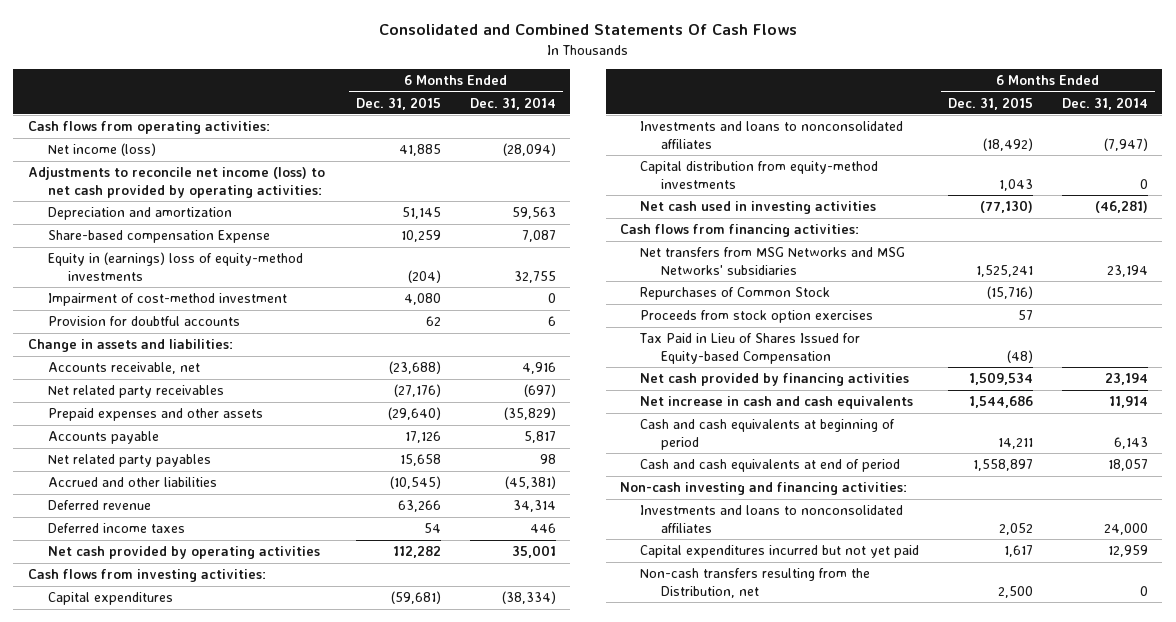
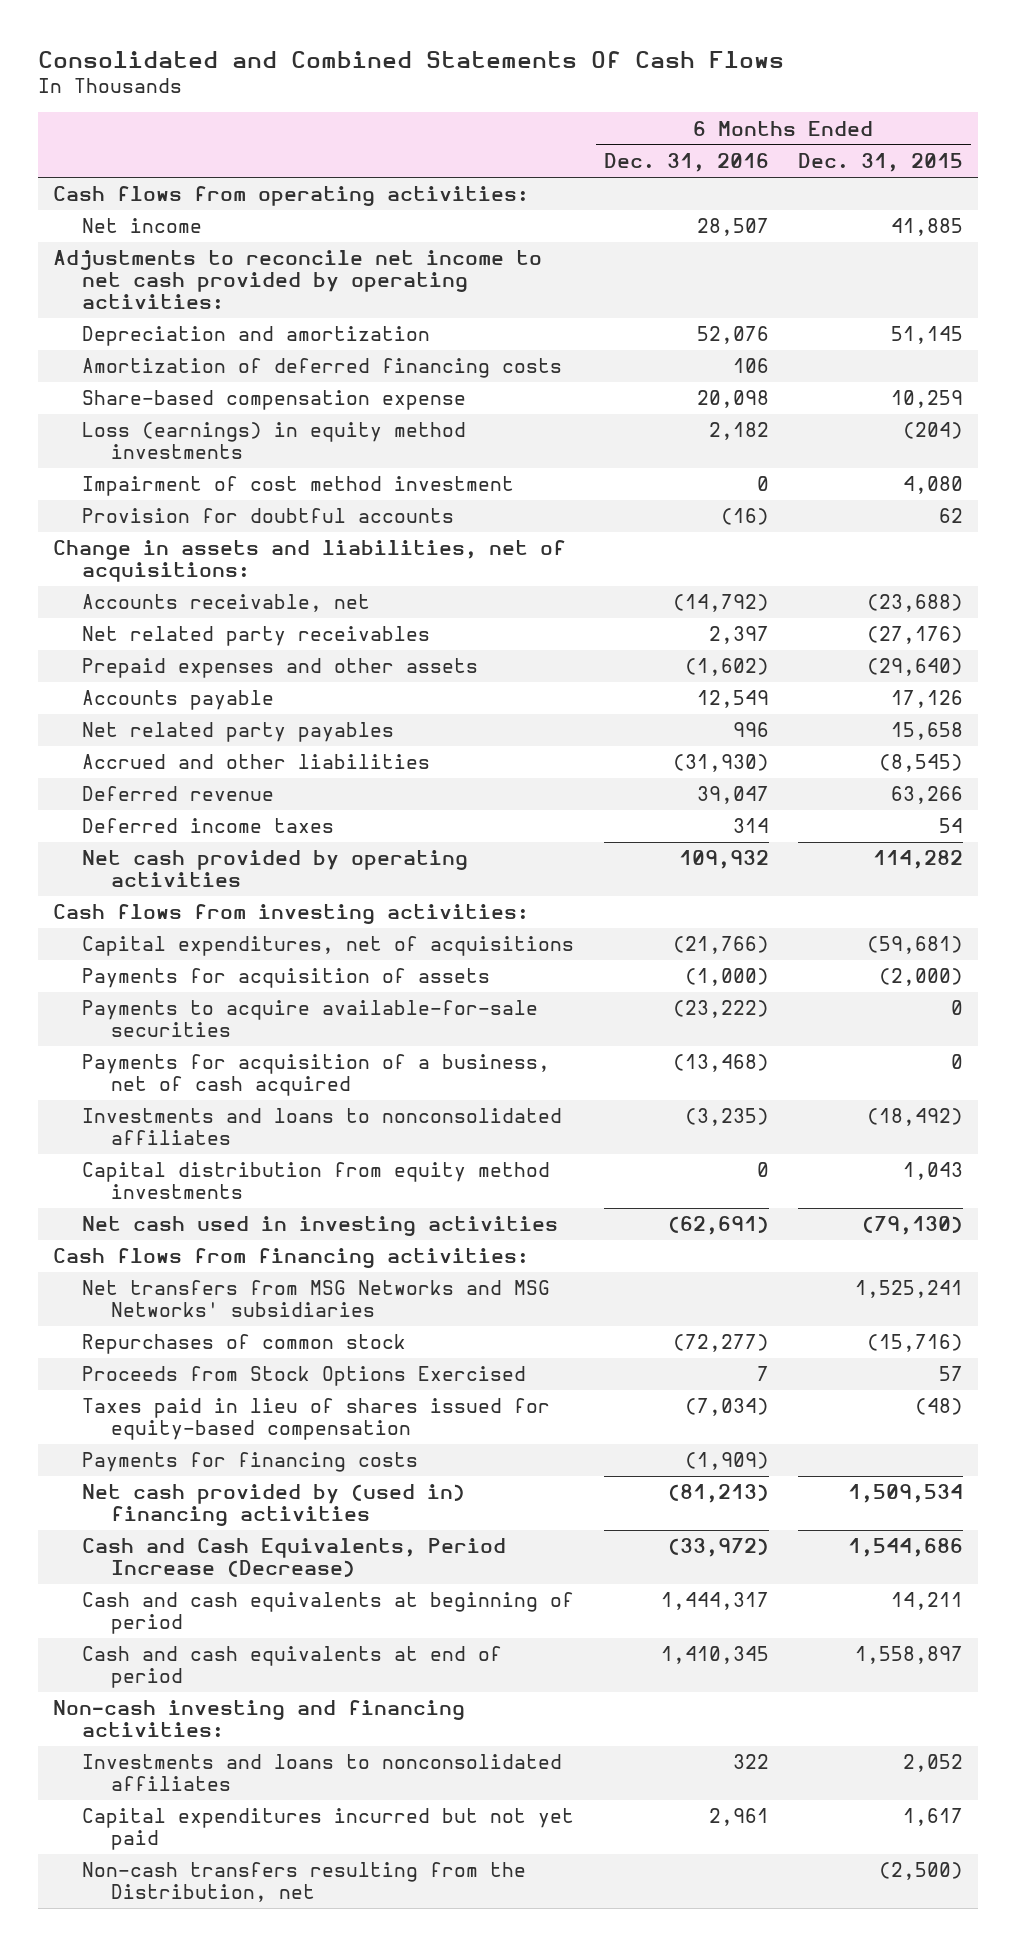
[469,96,556,110] Dec. 31, 2014 -> none
none -> [603,153,769,173] Dec. 31, 2016
[47,143,156,157] Net income (loss) -> [82,218,203,234] Net income
[27,167,325,198] Adjustments to reconcile net income (loss) to net cash provided by operating activities: -> [52,250,542,310] Adjustments to reconcile net income to net cash provided by operating activities:
none -> [82,358,563,379] Amortization of deferred financing costs
[47,230,270,244] Share-based compensation Expense -> [82,390,467,411] Share-based compensation expense
[47,252,303,281] Equity in (earnings) loss of equity-method investments -> [82,422,467,460] Loss (earnings) in equity method investments
[47,293,287,307] Impairment of cost-method investment -> [82,476,515,497] Impairment of cost method investment
[27,339,233,353] Change in assets and liabilities: -> [52,540,566,583] Change in assets and liabilities, net of acquisitions:
[389,476,441,490] (10,545) -> [879,754,964,773] (8,545)
[392,546,441,559] 112,282 -> [873,850,964,870] 114,282
[47,592,173,606] Capital expenditures -> [82,936,575,957] Capital expenditures, net of acquisitions
none -> [82,968,491,989] Payments for acquisition of assets
none -> [82,1000,539,1038] Payments to acquire available-for-sale securities
none -> [82,1054,551,1097] Payments for acquisition of a business, net of cash acquired
[640,161,879,189] Capital distribution from equity-method investments -> [82,1162,551,1200] Capital distribution from equity method investments
[980,200,1034,214] (77,130) -> [862,1216,964,1236] (79,130)
[640,287,831,301] Repurchases of Common Stock -> [82,1334,407,1355] Repurchases of common stock
[640,310,874,324] Proceeds from stock option exercises -> [82,1366,527,1387] Proceeds from Stock Options Exercised
[639,333,861,364] Tax Paid in Lieu of Shares Issued for Equity-based Compensation -> [82,1398,551,1441] Taxes paid in lieu of shares issued for equity-based compensation
none -> [82,1452,419,1473] Payments for financing costs
[640,373,910,387] Net cash provided by financing activities -> [82,1484,466,1527] Net cash provided by (used in) financing activities
[640,396,914,410] Net increase in cash and cash equivalents -> [82,1538,507,1578] Cash and Cash Equivalents, Period Increase (Decrease)
[998,585,1034,598] 2,500 -> [879,1862,964,1881] (2,500)

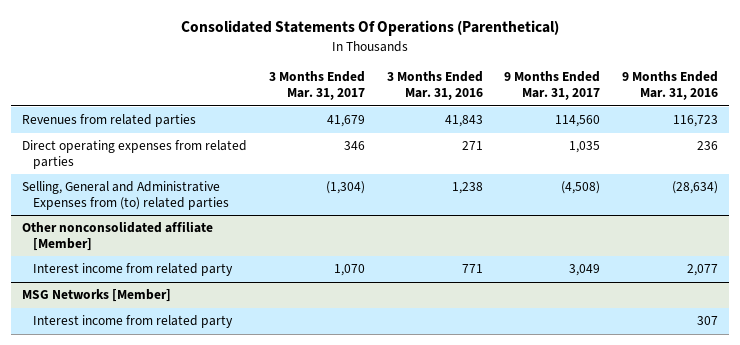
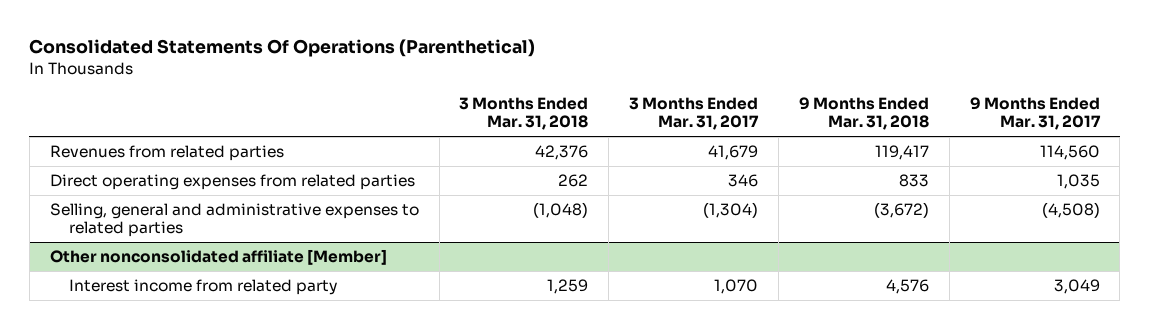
[386,71,483,101] 3 Months Ended Mar. 31, 2016 -> none
[621,71,718,101] 9 Months Ended Mar. 31, 2016 -> none
none -> [459,97,589,131] 3 Months Ended Mar. 31, 2018
none -> [798,97,929,131] 9 Months Ended Mar. 31, 2018
[22,181,230,211] Selling, General and Administrative Expenses from (to) related parties -> [49,203,419,238] Selling, general and administrative expenses to related parties
[22,289,172,303] MSG Networks [Member] -> none
[33,315,234,329] Interest income from related party -> none

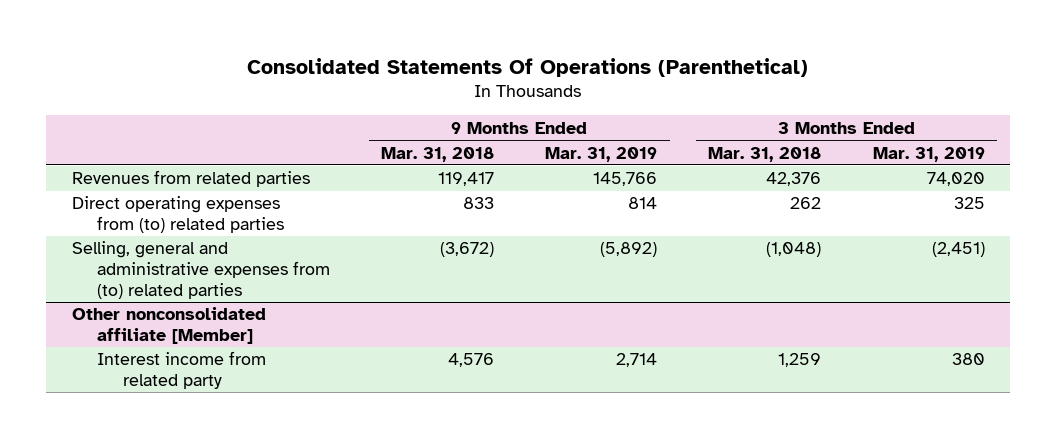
[629,97,760,131] 3 Months Ended Mar. 31, 2017 -> none
[969,97,1101,131] 9 Months Ended Mar. 31, 2017 -> none
none -> [545,146,658,162] Mar. 31, 2019
none -> [872,146,985,162] Mar. 31, 2019
[49,174,415,191] Direct operating expenses from related parties -> [71,196,285,234] Direct operating expenses from (to) related parties
[49,203,419,238] Selling, general and administrative expenses to related parties -> [71,241,331,299] Selling, general and administrative expenses from (to) related parties

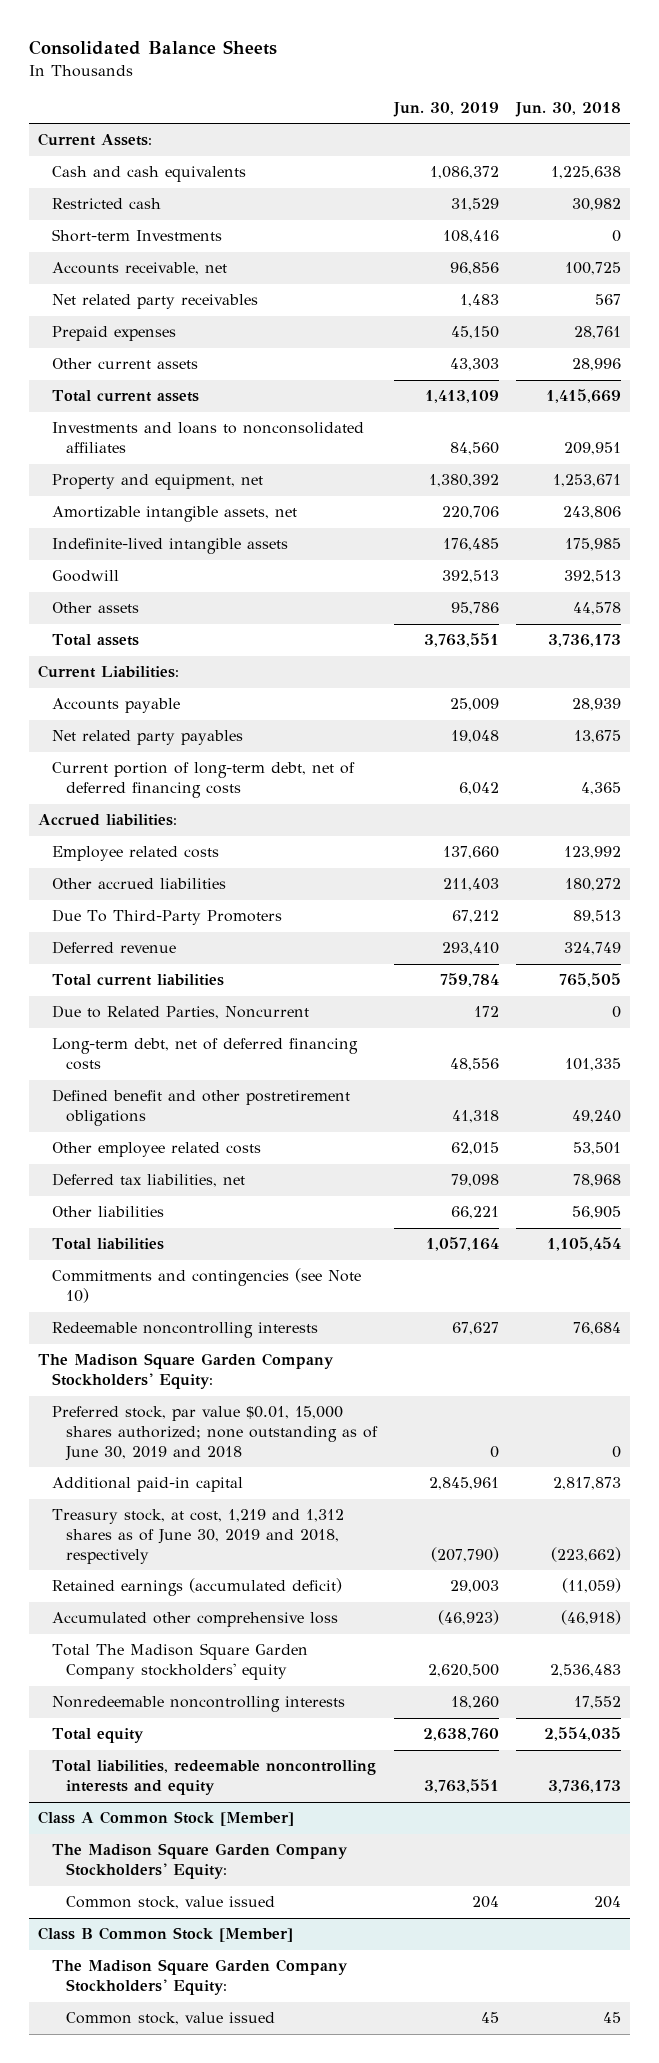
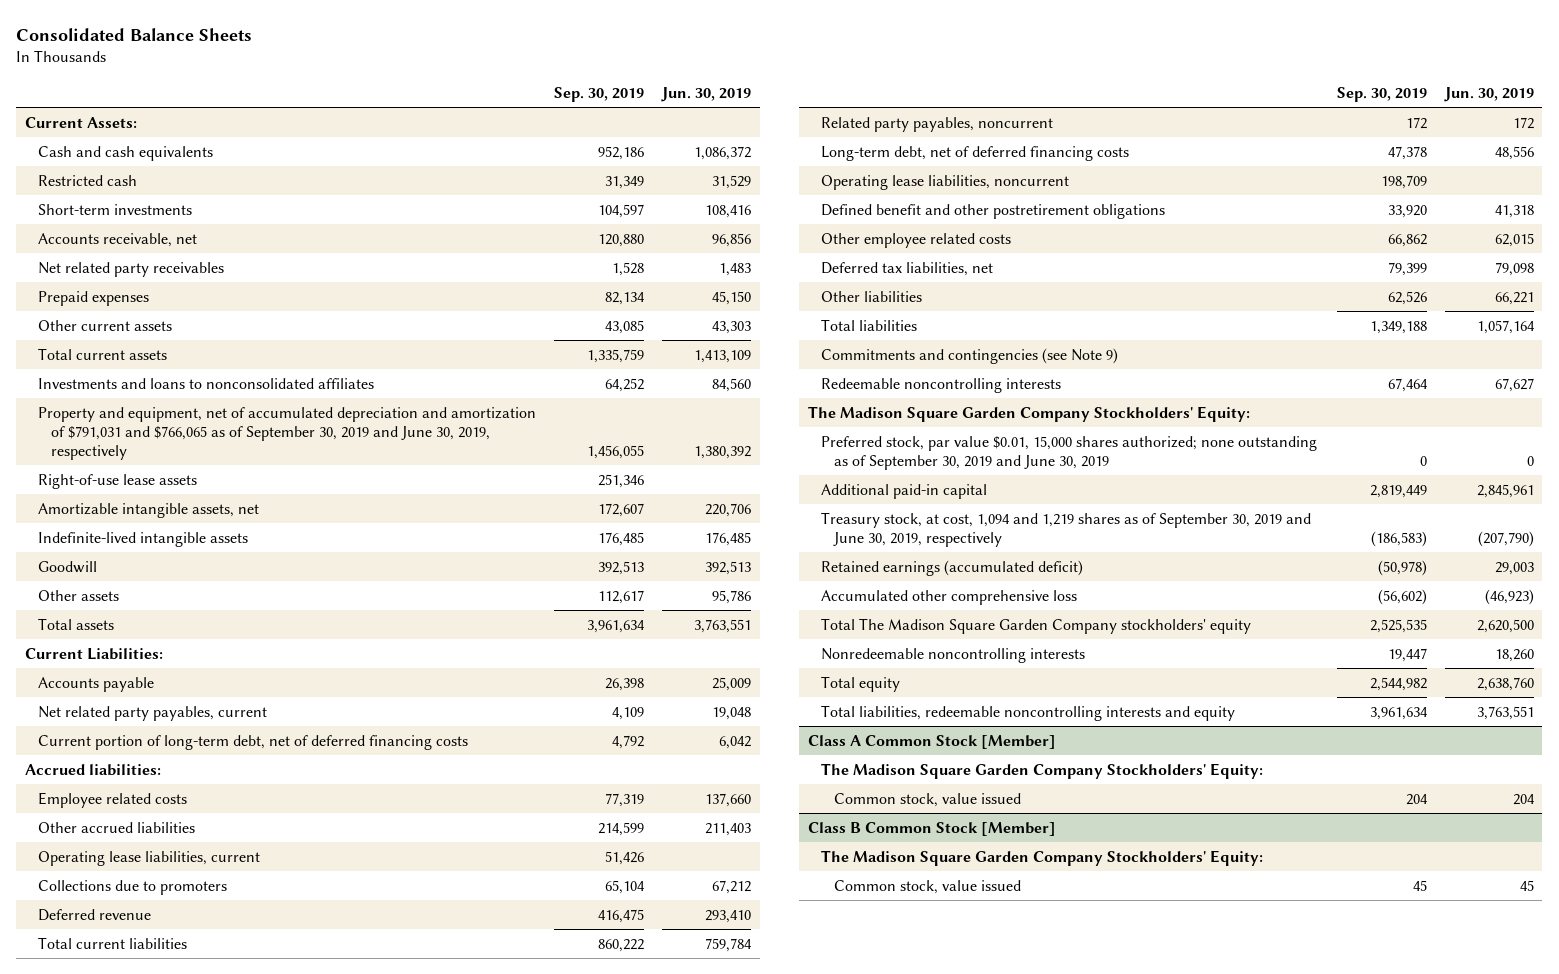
[515,101,622,117] Jun. 30, 2018 -> none
none -> [553,86,644,102] Sep. 30, 2019
[51,229,222,243] Short-term Investments -> [38,203,193,215] Short-term investments
[51,474,263,491] Property and equipment, net -> [38,406,537,460] Property and equipment, net of accumulated depreciation and amortization of $791,031 and $766,065 as of September 30, 2019 and June 30, 2019, respectively
none -> [38,473,198,489] Right-of-use lease assets
[51,730,243,746] Net related party payables -> [38,705,268,721] Net related party payables, current
none -> [38,850,261,866] Operating lease liabilities, current
[51,909,282,926] Due To Third-Party Promoters -> [38,879,228,895] Collections due to promoters
[51,1005,309,1020] Due to Related Parties, Noncurrent -> [820,116,1053,132] Related party payables, noncurrent
none -> [820,174,1069,190] Operating lease liabilities, noncurrent
[51,1268,361,1304] Commitments and contingencies (see Note 10) -> [820,347,1118,364] Commitments and contingencies (see Note 9)
[51,1406,379,1461] Preferred stock, par value $0.01, 15,000 shares authorized; none outstanding as of June 30, 2019 and 2018 -> [820,435,1317,470] Preferred stock, par value $0.01, 15,000 shares authorized; none outstanding as of September 30, 2019 and June 30, 2019
[51,1509,344,1564] Treasury stock, at cost, 1,219 and 1,312 shares as of June 30, 2019 and 2018, respectively -> [820,511,1311,547] Treasury stock, at cost, 1,094 and 1,219 shares as of September 30, 2019 and June 30, 2019, respectively

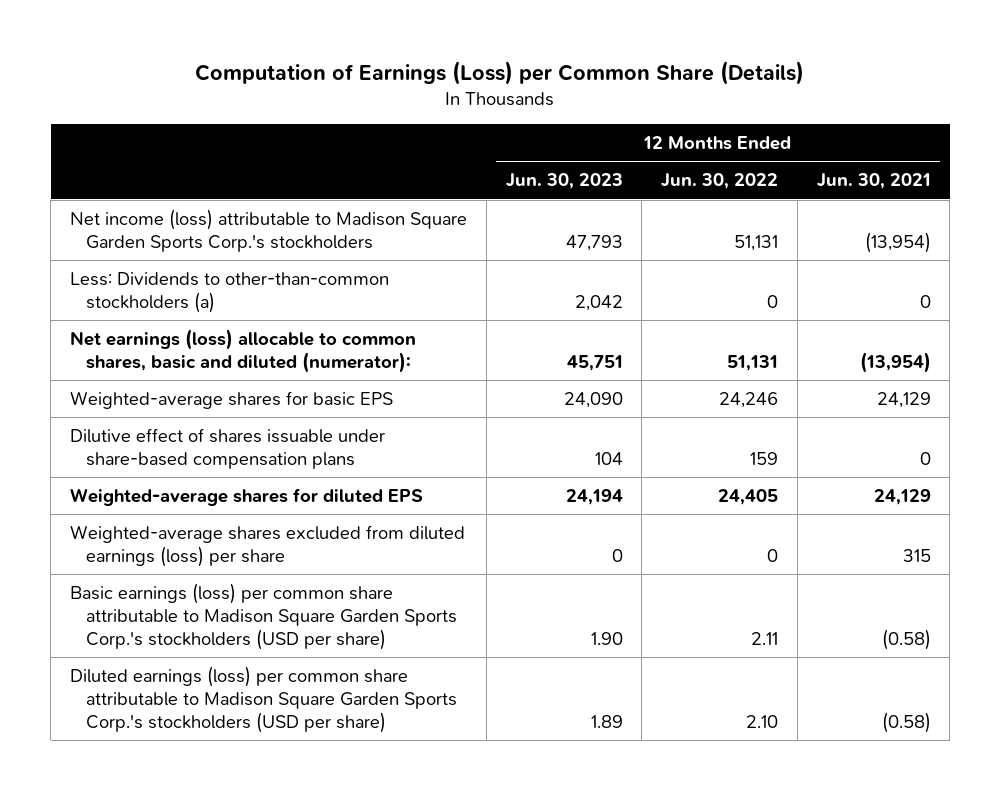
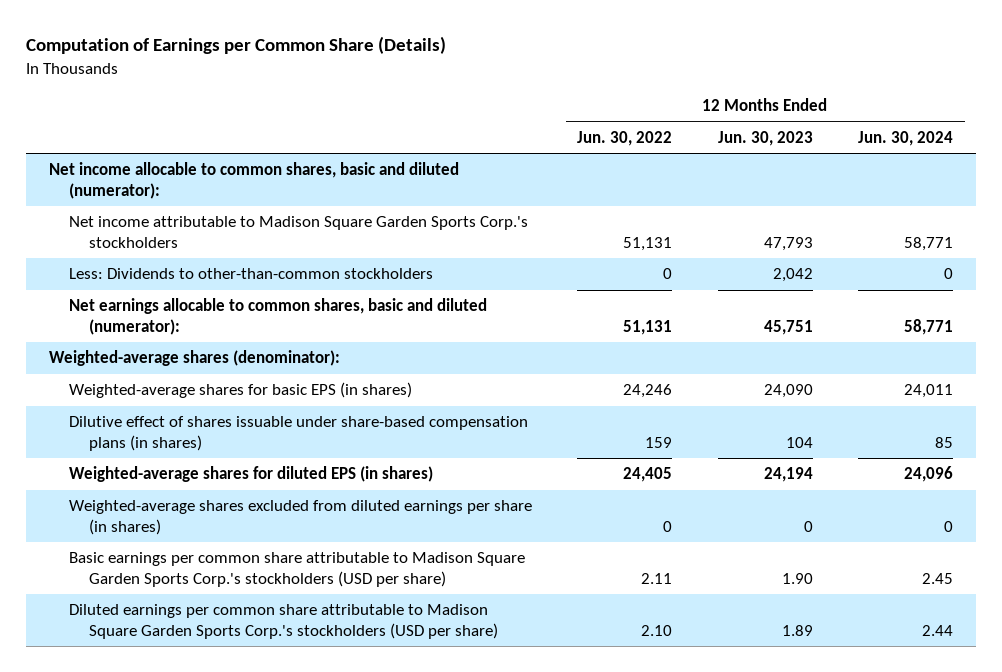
[195,60,805,85] Computation of Earnings (Loss) per Common Share (Details) -> [25,36,446,55] Computation of Earnings per Common Share (Details)
[816,173,931,190] Jun. 30, 2021 -> none
none -> [858,130,954,146] Jun. 30, 2024
none -> [48,162,459,199] Net income allocable to common shares, basic and diluted (numerator):
[70,209,468,252] Net income (loss) attributable to Madison Square Garden Sports Corp.'s stockholders -> [68,216,528,248] Net income attributable to Madison Square Garden Sports Corp.'s stockholders
[70,272,390,313] Less: Dividends to other-than-common stockholders (a) -> [68,268,433,280] Less: Dividends to other-than-common stockholders
[70,329,417,373] Net earnings (loss) allocable to common shares, basic and diluted (numerator): -> [68,298,487,335] Net earnings allocable to common shares, basic and diluted (numerator):
none -> [48,350,340,367] Weighted-average shares (denominator):
[70,391,394,410] Weighted-average shares for basic EPS -> [68,382,412,399] Weighted-average shares for basic EPS (in shares)
[70,428,386,469] Dilutive effect of shares issuable under share-based compensation plans -> [68,416,528,451] Dilutive effect of shares issuable under share-based compensation plans (in shares)
[70,488,424,507] Weighted-average shares for diluted EPS -> [68,466,433,483] Weighted-average shares for diluted EPS (in shares)
[70,525,466,567] Weighted-average shares excluded from diluted earnings (loss) per share -> [68,500,532,535] Weighted-average shares excluded from diluted earnings per share (in shares)
[70,583,458,650] Basic earnings (loss) per common share attributable to Madison Square Garden Sports Corp.'s stockholders (USD per share) -> [68,552,525,587] Basic earnings per common share attributable to Madison Square Garden Sports Corp.'s stockholders (USD per share)
[70,666,458,733] Diluted earnings (loss) per common share attributable to Madison Square Garden Sports Corp.'s stockholders (USD per share) -> [68,604,498,639] Diluted earnings per common share attributable to Madison Square Garden Sports Corp.'s stockholders (USD per share)

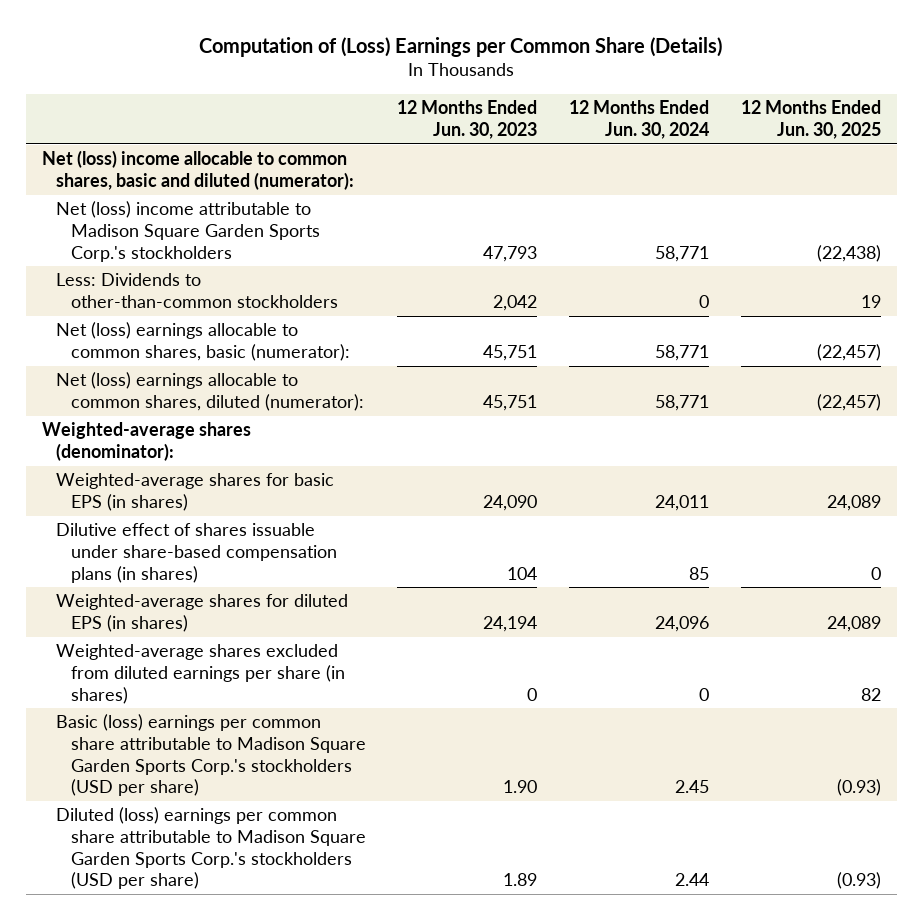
[25,36,446,55] Computation of Earnings per Common Share (Details) -> [199,36,723,57] Computation of (Loss) Earnings per Common Share (Details)
[577,130,673,146] Jun. 30, 2022 -> none
none -> [740,100,881,139] 12 Months Ended Jun. 30, 2025
[48,162,459,199] Net income allocable to common shares, basic and diluted (numerator): -> [41,150,355,190] Net (loss) income allocable to common shares, basic and diluted (numerator):
[68,216,528,248] Net income attributable to Madison Square Garden Sports Corp.'s stockholders -> [56,201,320,262] Net (loss) income attributable to Madison Square Garden Sports Corp.'s stockholders
[68,298,487,335] Net earnings allocable to common shares, basic and diluted (numerator): -> [56,322,350,361] Net (loss) earnings allocable to common shares, basic (numerator):
none -> [56,372,364,411] Net (loss) earnings allocable to common shares, diluted (numerator):
[68,552,525,587] Basic earnings per common share attributable to Madison Square Garden Sports Corp.'s stockholders (USD per share) -> [56,714,366,797] Basic (loss) earnings per common share attributable to Madison Square Garden Sports Corp.'s stockholders (USD per share)
[68,604,498,639] Diluted earnings per common share attributable to Madison Square Garden Sports Corp.'s stockholders (USD per share) -> [56,807,366,890] Diluted (loss) earnings per common share attributable to Madison Square Garden Sports Corp.'s stockholders (USD per share)

